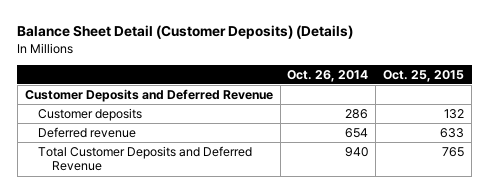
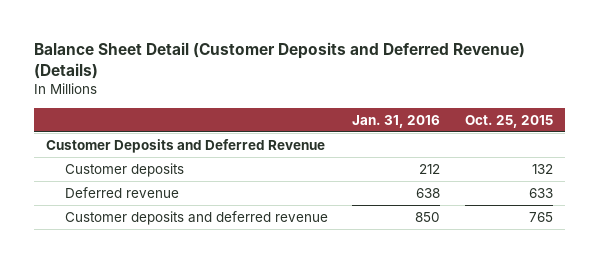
[17,25,354,40] Balance Sheet Detail (Customer Deposits) (Details) -> [33,41,525,79] Balance Sheet Detail (Customer Deposits and Deferred Revenue) (Details)
[287,69,369,82] Oct. 26, 2014 -> none
none -> [352,114,441,128] Jan. 31, 2016
[38,145,253,172] Total Customer Deposits and Deferred Revenue -> [64,210,328,225] Customer deposits and deferred revenue

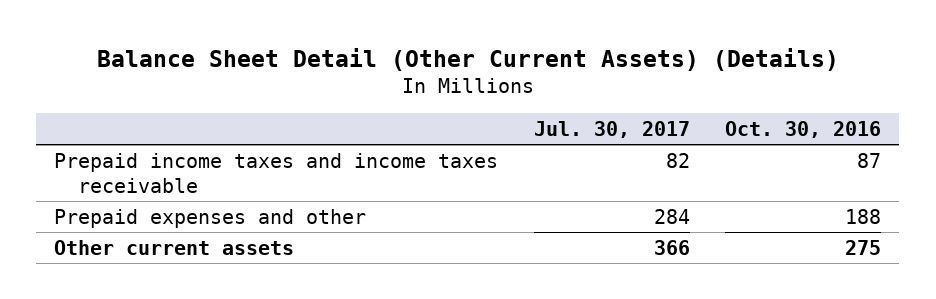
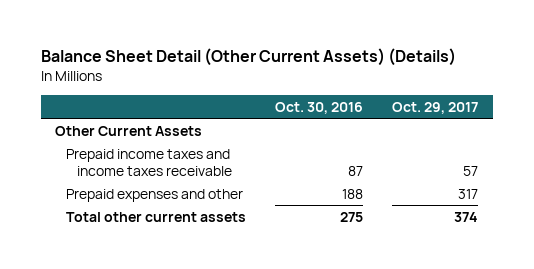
[533,121,690,139] Jul. 30, 2017 -> none
none -> [392,101,479,114] Oct. 29, 2017
none -> [55,125,203,136] Other Current Assets
[54,239,295,255] Other current assets -> [66,211,247,222] Total other current assets

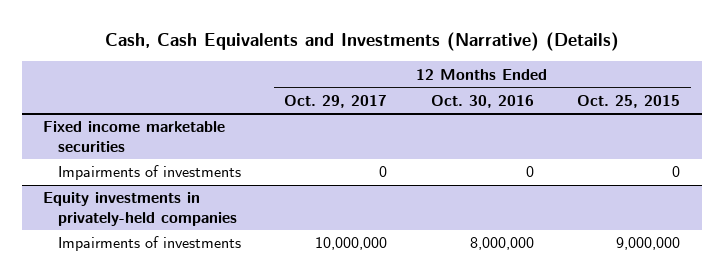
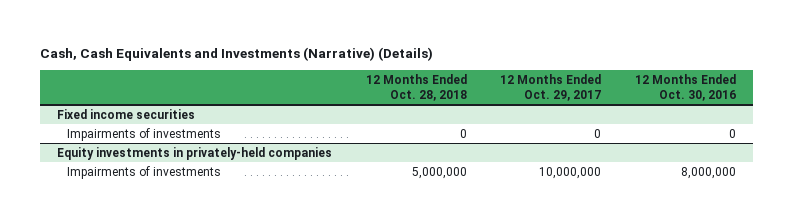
[577,94,681,108] Oct. 25, 2015 -> none
none -> [365,73,467,101] 12 Months Ended Oct. 28, 2018
[43,121,226,152] Fixed income marketable securities -> [56,108,195,119] Fixed income securities

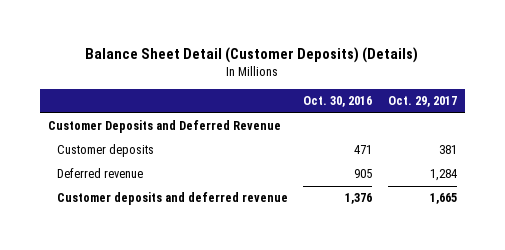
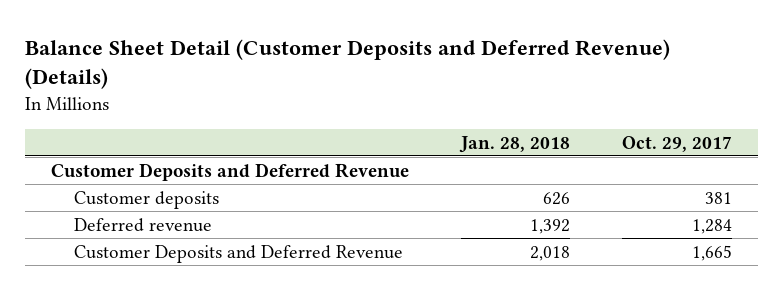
[85,47,419,64] Balance Sheet Detail (Customer Deposits) (Details) -> [25,38,671,90] Balance Sheet Detail (Customer Deposits and Deferred Revenue) (Details)
[303,96,373,108] Oct. 30, 2016 -> none
none -> [458,135,570,153] Jan. 28, 2018
[56,192,288,206] Customer deposits and deferred revenue -> [74,244,404,263] Customer Deposits and Deferred Revenue

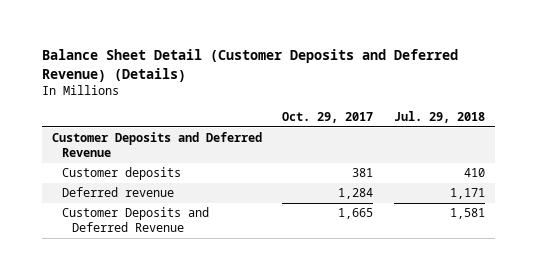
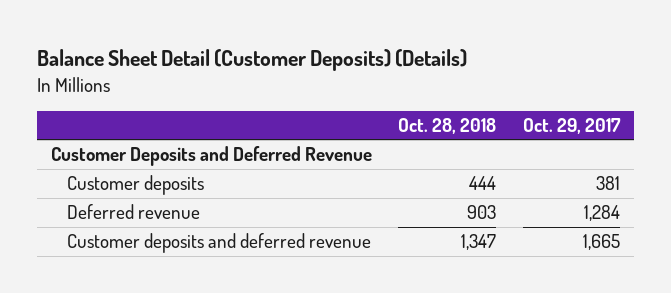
[41,49,458,82] Balance Sheet Detail (Customer Deposits and Deferred Revenue) (Details) -> [37,49,468,72] Balance Sheet Detail (Customer Deposits) (Details)
[393,110,485,123] Jul. 29, 2018 -> none
none -> [398,117,497,134] Oct. 28, 2018
[61,207,209,232] Customer Deposits and Deferred Revenue -> [66,233,371,254] Customer deposits and deferred revenue

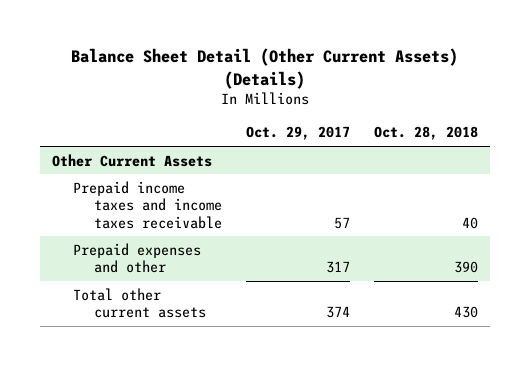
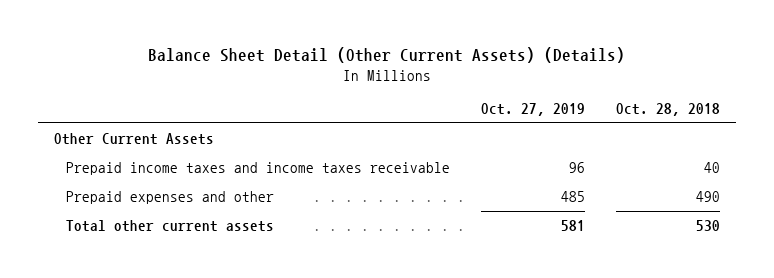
[245,126,350,141] Oct. 29, 2017 -> none
none -> [480,103,585,117] Oct. 27, 2019
[453,261,478,274] 390 -> [696,190,721,202] 490
[453,306,478,319] 430 -> [696,219,721,231] 530

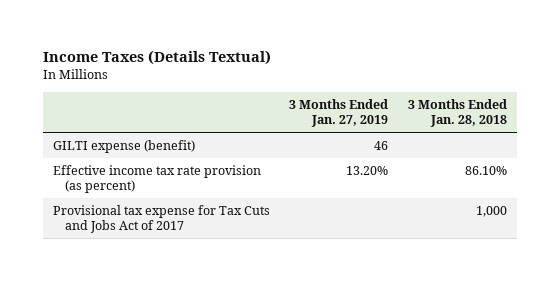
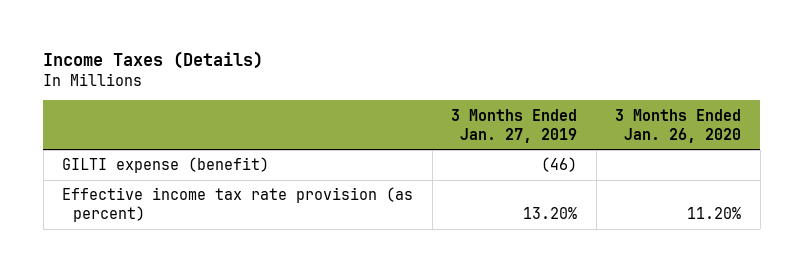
[42,50,271,66] Income Taxes (Details Textual) -> [43,50,264,69] Income Taxes (Details)
[408,98,508,128] 3 Months Ended Jan. 28, 2018 -> none
none -> [615,108,742,143] 3 Months Ended Jan. 26, 2020
[374,140,389,150] 46 -> [541,157,578,173] (46)
[52,204,270,234] Provisional tax expense for Tax Cuts and Jobs Act of 2017 -> none

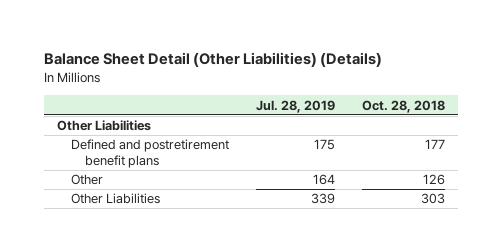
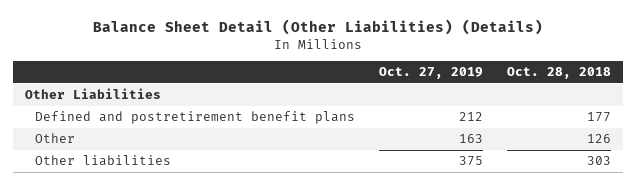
[255,99,335,113] Jul. 28, 2019 -> none
none -> [378,67,483,80] Oct. 27, 2019
[71,193,161,205] Other Liabilities -> [34,155,171,167] Other liabilities

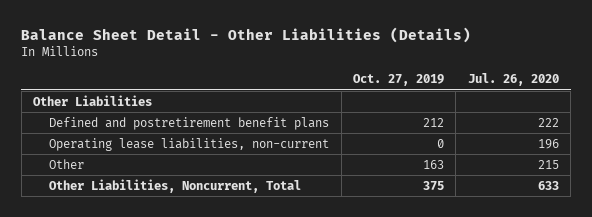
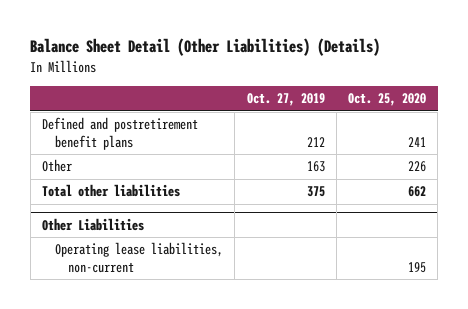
[21,27,472,44] Balance Sheet Detail - Other Liabilities (Details) -> [30,38,381,57] Balance Sheet Detail (Other Liabilities) (Details)
[467,73,559,87] Jul. 26, 2020 -> none
none -> [348,93,427,107] Oct. 25, 2020
[33,94,153,106] Other Liabilities -> none
[49,137,330,151] Operating lease liabilities, non-current -> none
[49,178,302,193] Other Liabilities, Noncurrent, Total -> [42,184,181,198] Total other liabilities
none -> [42,218,145,232] Other Liabilities
none -> [54,242,223,273] Operating lease liabilities, non-current

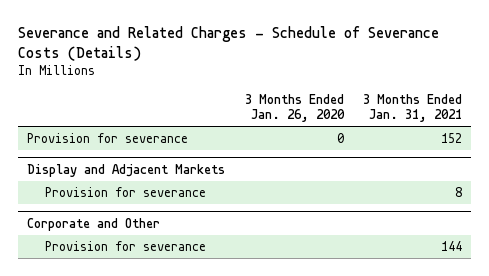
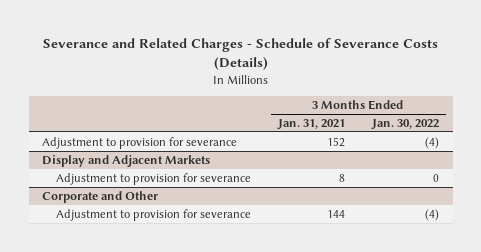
[244,93,345,122] 3 Months Ended Jan. 26, 2020 -> none
none -> [371,119,440,131] Jan. 30, 2022
[27,132,189,143] Provision for severance -> [42,136,238,149] Adjustment to provision for severance
[44,186,206,197] Provision for severance -> [55,172,251,185] Adjustment to provision for severance
[44,240,206,251] Provision for severance -> [55,208,251,221] Adjustment to provision for severance

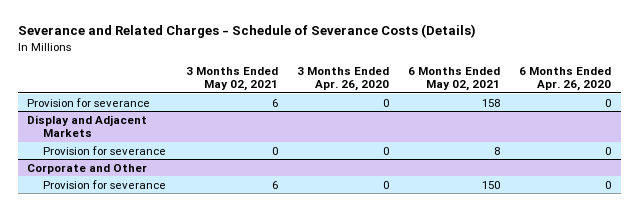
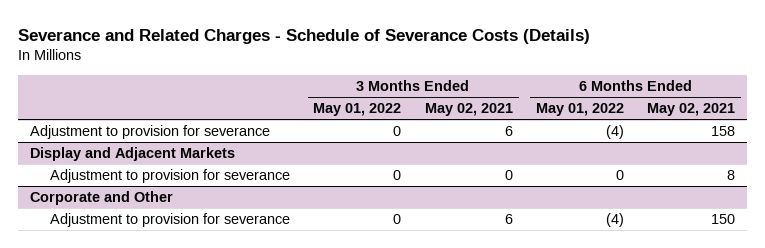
[296,67,389,92] 3 Months Ended Apr. 26, 2020 -> none
[519,67,612,92] 6 Months Ended Apr. 26, 2020 -> none
none -> [313,103,402,117] May 01, 2022
none -> [536,103,625,117] May 01, 2022
[27,97,151,107] Provision for severance -> [29,125,270,140] Adjustment to provision for severance
[43,145,167,155] Provision for severance -> [50,169,291,184] Adjustment to provision for severance
[43,179,167,189] Provision for severance -> [50,213,291,228] Adjustment to provision for severance

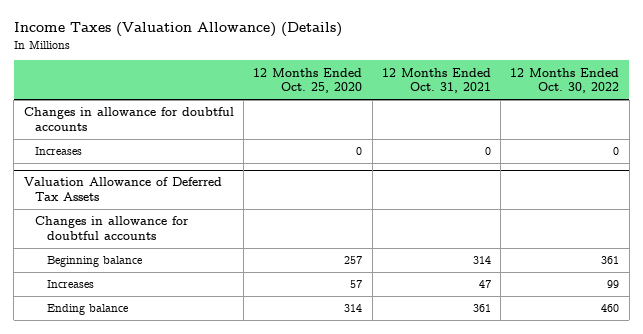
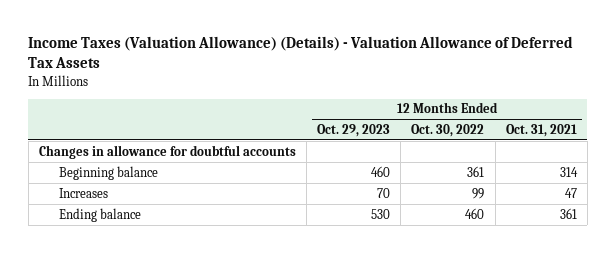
[13,22,342,38] Income Taxes (Valuation Allowance) (Details) -> [28,36,574,69] Income Taxes (Valuation Allowance) (Details) - Valuation Allowance of Deferred Tax Assets
[253,67,363,94] 12 Months Ended Oct. 25, 2020 -> none
none -> [317,124,391,138] Oct. 29, 2023
[35,147,83,156] Increases -> none
[23,177,222,201] Valuation Allowance of Deferred Tax Assets -> none
[35,216,190,240] Changes in allowance for doubtful accounts -> none

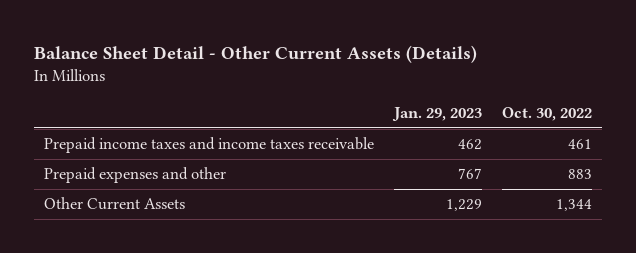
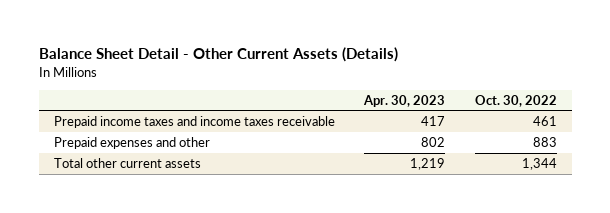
[391,107,482,122] Jan. 29, 2023 -> none
none -> [363,94,446,107] Apr. 30, 2023
[44,197,186,211] Other Current Assets -> [53,158,201,169] Total other current assets

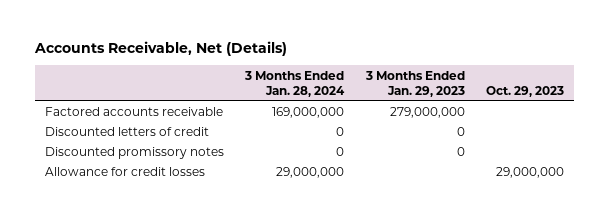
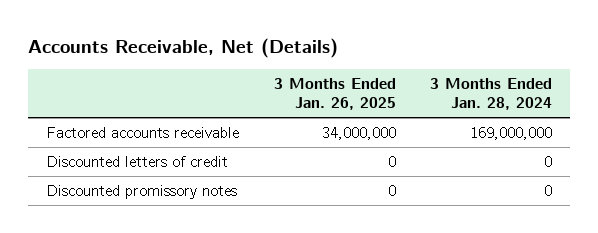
[364,70,465,97] 3 Months Ended Jan. 29, 2023 -> none
[485,85,564,97] Oct. 29, 2023 -> none
none -> [273,78,396,110] 3 Months Ended Jan. 26, 2025
[45,167,206,177] Allowance for credit losses -> none

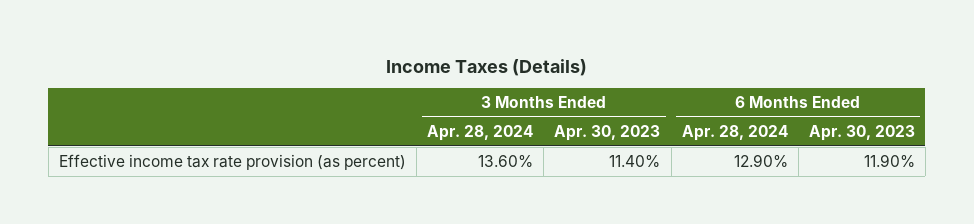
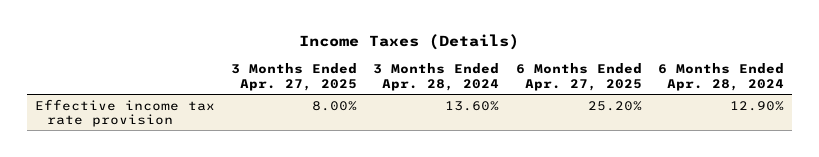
[554,124,661,141] Apr. 30, 2023 -> none
[808,124,915,141] Apr. 30, 2023 -> none
none -> [231,63,358,92] 3 Months Ended Apr. 27, 2025
none -> [515,63,642,92] 6 Months Ended Apr. 27, 2025
[59,154,407,171] Effective income tax rate provision (as percent) -> [35,98,216,128] Effective income tax rate provision

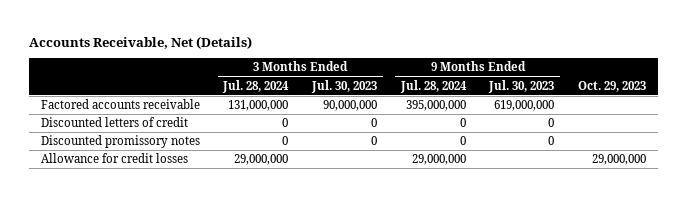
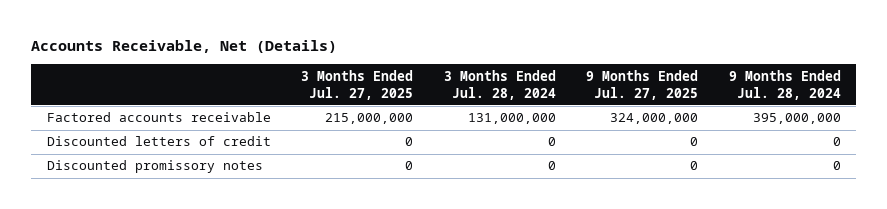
[311,79,378,93] Jul. 30, 2023 -> none
[488,79,555,93] Jul. 30, 2023 -> none
[578,80,647,92] Oct. 29, 2023 -> none
none -> [301,69,414,100] 3 Months Ended Jul. 27, 2025
none -> [586,69,699,100] 9 Months Ended Jul. 27, 2025
[40,153,188,164] Allowance for credit losses -> none

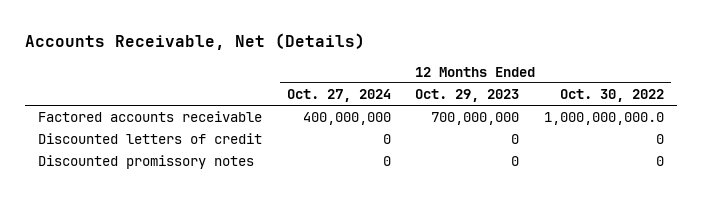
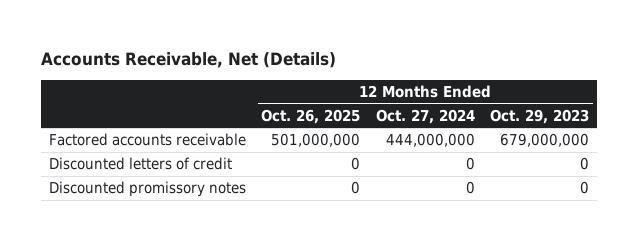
[560,88,665,102] Oct. 30, 2022 -> none
none -> [261,108,361,124] Oct. 26, 2025
[302,112,391,126] 400,000,000 -> [385,133,475,148] 444,000,000
[431,112,520,126] 700,000,000 -> [500,133,590,148] 679,000,000

